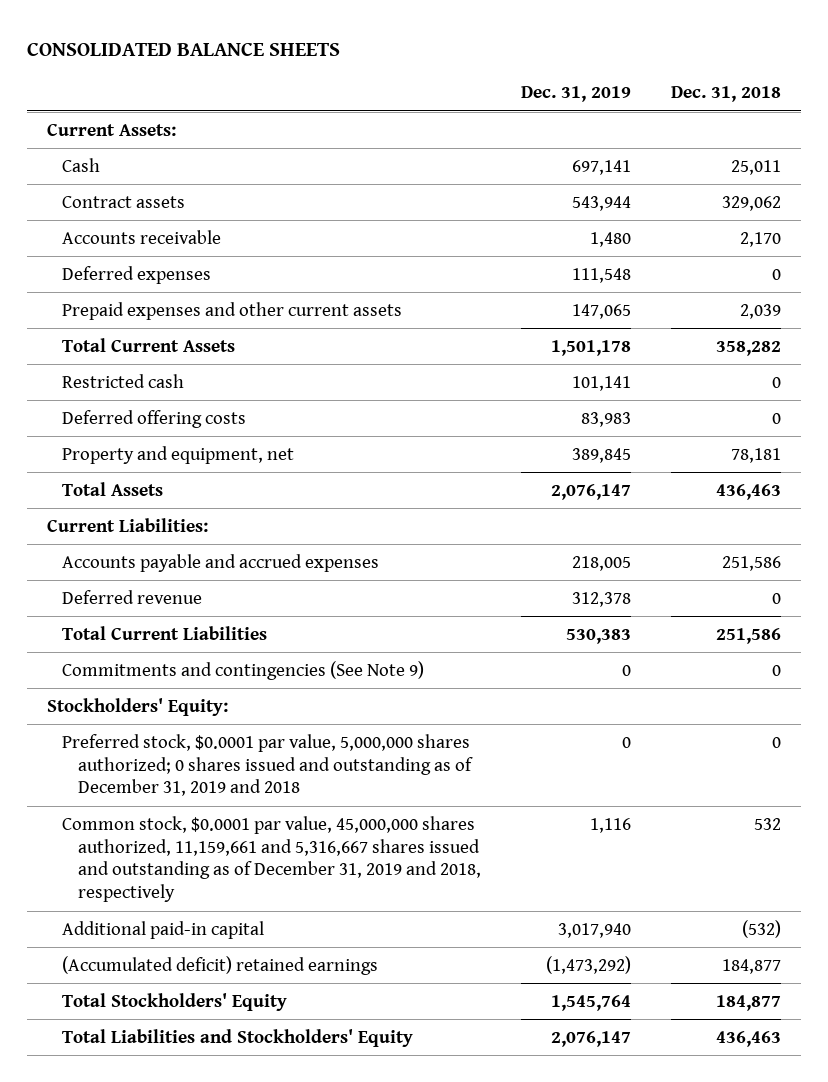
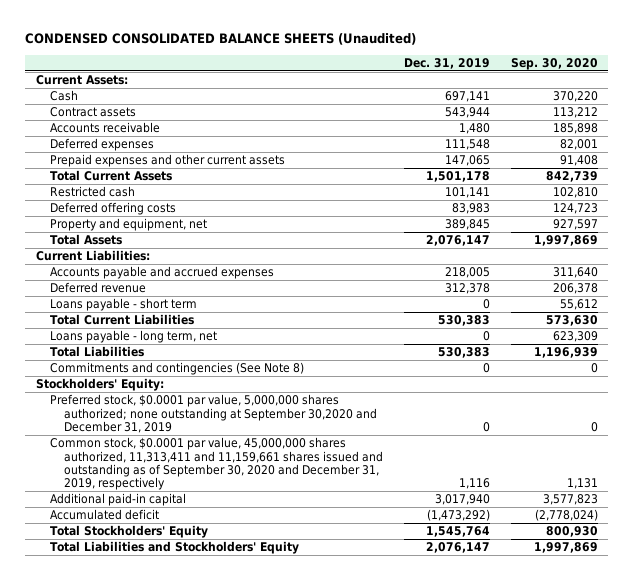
[27,42,341,56] CONSOLIDATED BALANCE SHEETS -> [25,33,417,46] CONDENSED CONSOLIDATED BALANCE SHEETS (Unaudited)
[670,86,781,103] Dec. 31, 2018 -> none
none -> [510,58,598,71] Sep. 30, 2020
none -> [49,298,197,312] Loans payable - short term
none -> [49,330,217,344] Loans payable - long term, net
none -> [49,346,144,358] Total Liabilities
[62,660,425,680] Commitments and contingencies (See Note 9) -> [49,362,304,376] Commitments and contingencies (See Note 8)
[62,733,473,797] Preferred stock, $0.0001 par value, 5,000,000 shares authorized; 0 shares issued and outstanding as of December 31, 2019 and 2018 -> [49,394,377,433] Preferred stock, $0.0001 par value, 5,000,000 shares authorized; none outstanding at September 30,2020 and December 31, 2019
[62,815,481,903] Common stock, $0.0001 par value, 45,000,000 shares authorized, 11,159,661 and 5,316,667 shares issued and outstanding as of December 31, 2019 and 2018, respectively -> [49,437,383,491] Common stock, $0.0001 par value, 45,000,000 shares authorized, 11,313,411 and 11,159,661 shares issued and outstanding as of September 30, 2020 and December 31, 2019, respectively
[62,955,379,975] (Accumulated deficit) retained earnings -> [49,509,159,521] Accumulated deficit

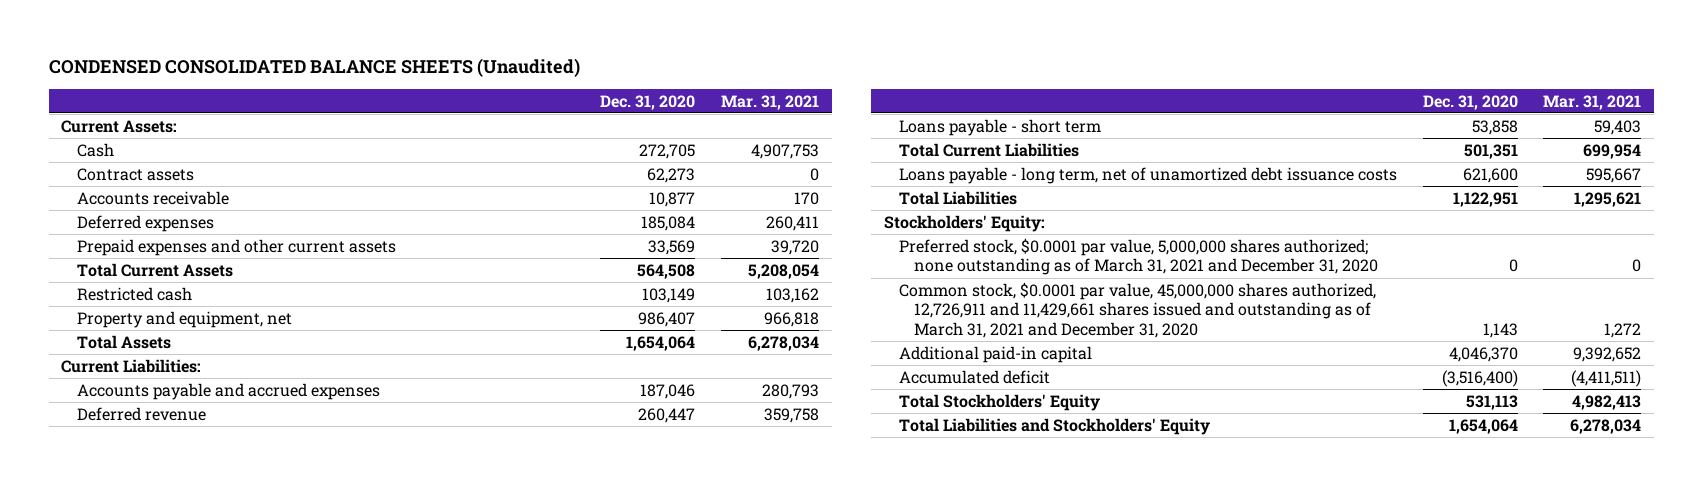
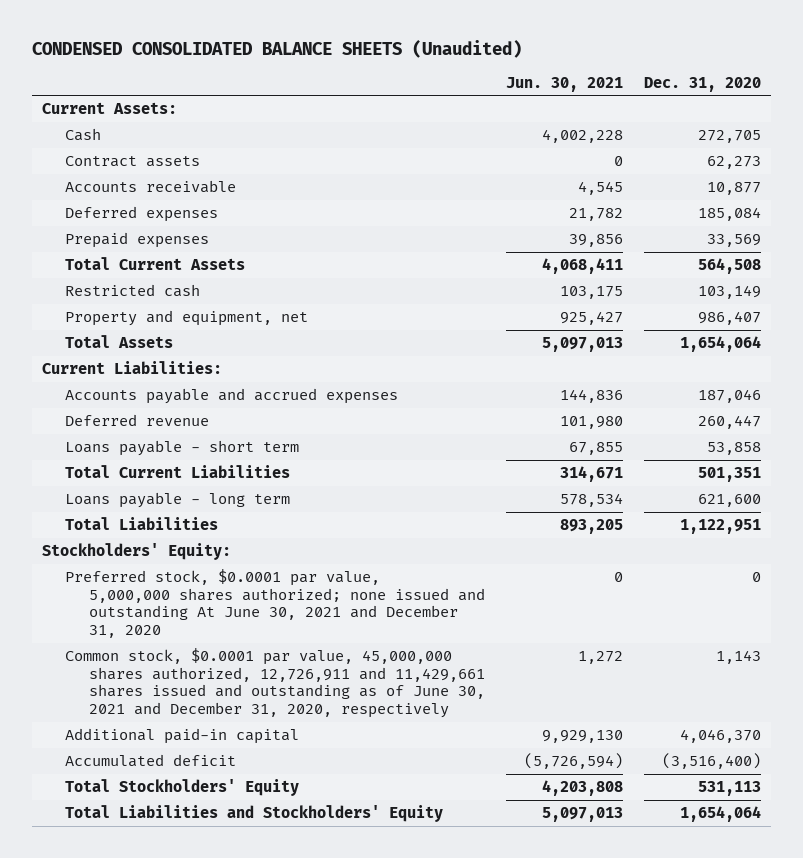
[720,94,819,110] Mar. 31, 2021 -> none
none -> [505,76,623,92] Jun. 30, 2021
[76,238,396,256] Prepaid expenses and other current assets -> [65,232,210,249] Prepaid expenses
[899,166,1398,184] Loans payable - long term, net of unamortized debt issuance costs -> [65,492,291,509] Loans payable - long term
[899,237,1379,276] Preferred stock, $0.0001 par value, 5,000,000 shares authorized; none outstanding as of March 31, 2021 and December 31, 2020 -> [65,569,485,638] Preferred stock, $0.0001 par value, 5,000,000 shares authorized; none issued and outstanding At June 30, 2021 and December 31, 2020
[899,281,1377,338] Common stock, $0.0001 par value, 45,000,000 shares authorized, 12,726,911 and 11,429,661 shares issued and outstanding as of March 31, 2021 and December 31, 2020 -> [65,648,485,718] Common stock, $0.0001 par value, 45,000,000 shares authorized, 12,726,911 and 11,429,661 shares issued and outstanding as of June 30, 2021 and December 31, 2020, respectively

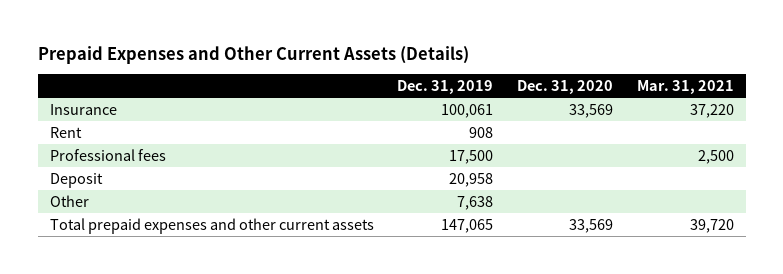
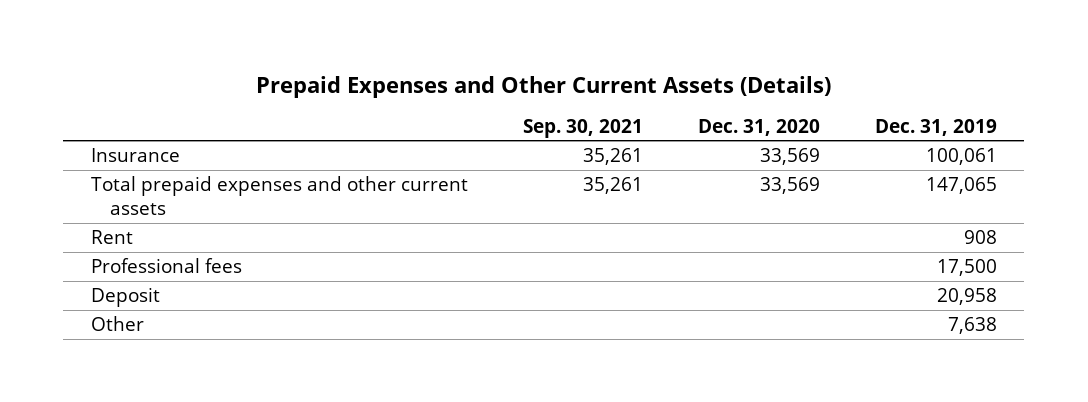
[636,79,734,94] Mar. 31, 2021 -> none
none -> [522,118,643,138] Sep. 30, 2021
[49,217,374,234] Total prepaid expenses and other current assets -> [90,176,468,216] Total prepaid expenses and other current assets

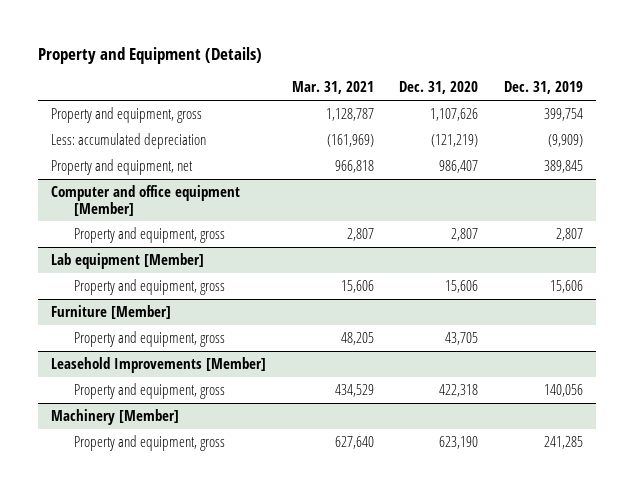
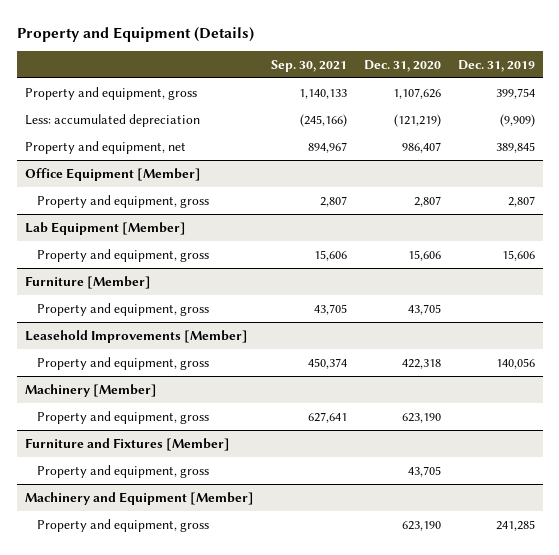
[291,81,374,95] Mar. 31, 2021 -> none
none -> [270,60,347,73] Sep. 30, 2021
[50,184,240,216] Computer and office equipment [Member] -> [24,167,201,181] Office Equipment [Member]
[50,252,204,269] Lab equipment [Member] -> [24,221,186,235] Lab Equipment [Member]
none -> [36,410,209,424] Property and equipment, gross
none -> [24,437,230,451] Furniture and Fixtures [Member]
none -> [36,464,209,478] Property and equipment, gross
none -> [24,491,254,505] Machinery and Equipment [Member]

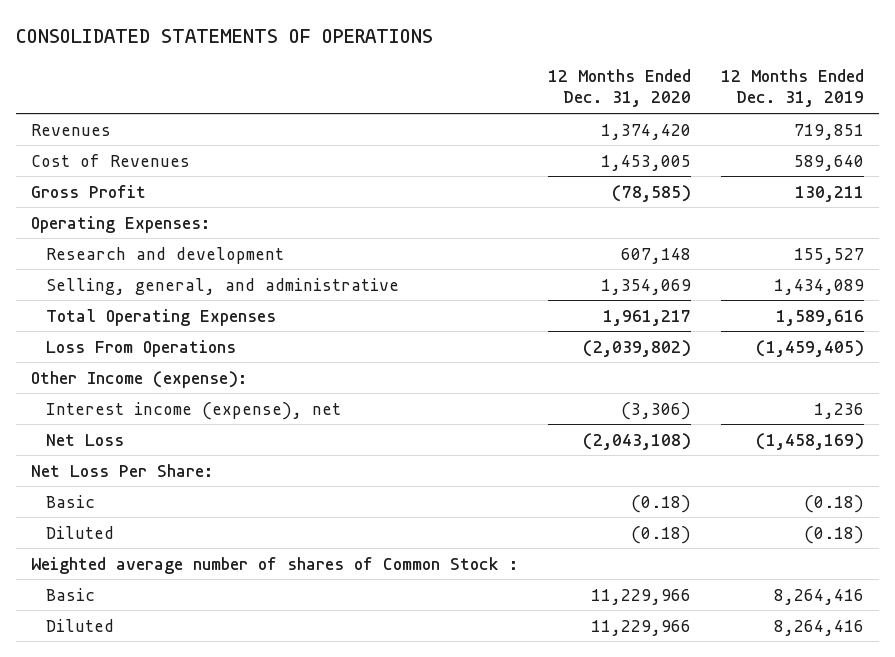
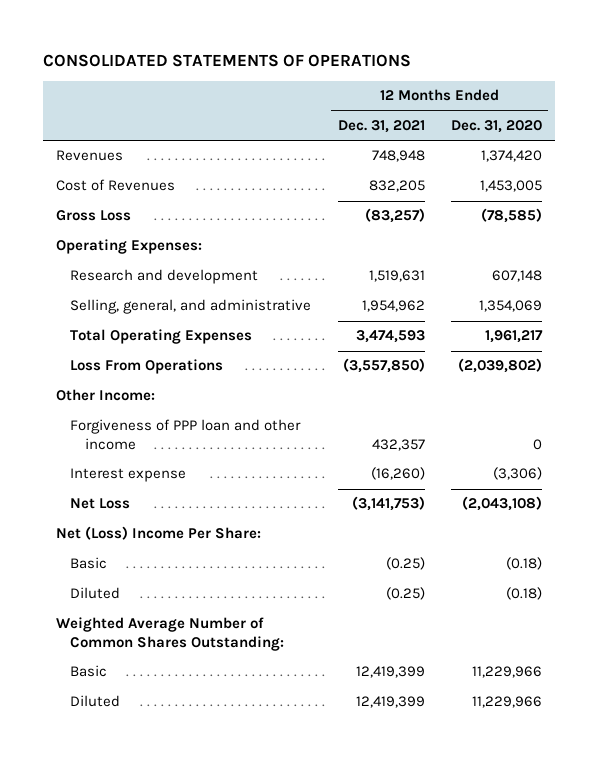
[720,69,864,108] 12 Months Ended Dec. 31, 2019 -> none
none -> [337,119,425,133] Dec. 31, 2021
[30,184,146,198] Gross Profit -> [55,210,131,222] Gross Loss
[30,370,247,388] Other Income (expense): -> [55,389,155,402] Other Income:
none -> [70,419,302,450] Forgiveness of PPP loan and other income
[46,401,342,420] Interest income (expense), net -> [70,468,187,483] Interest expense
[30,463,213,477] Net Loss Per Share: -> [55,526,261,541] Net (Loss) Income Per Share:
[30,556,518,574] Weighted average number of shares of Common Stock : -> [55,617,285,651] Weighted Average Number of Common Shares Outstanding:

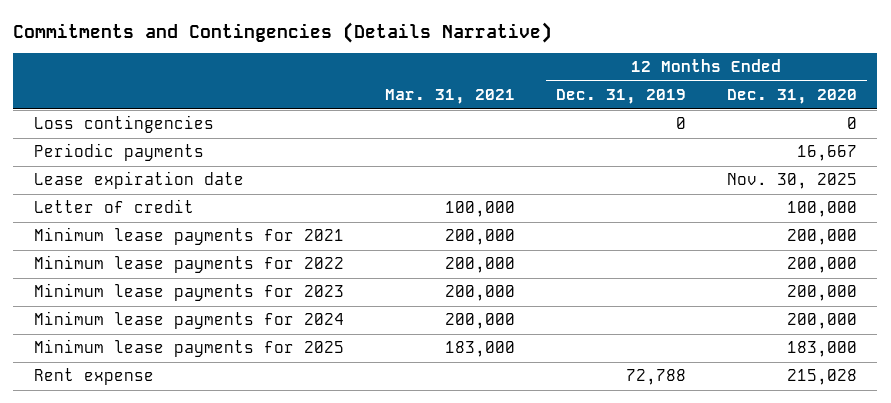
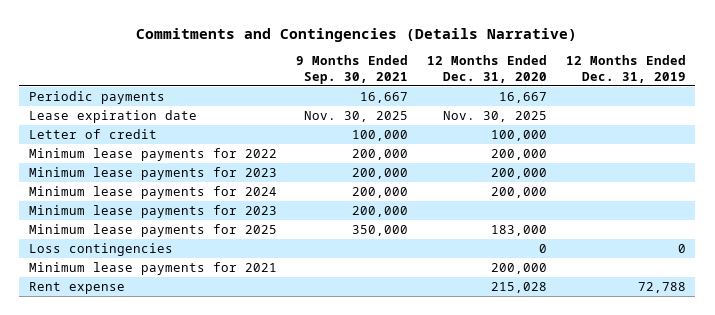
[384,89,515,105] Mar. 31, 2021 -> none
none -> [295,55,408,84] 9 Months Ended Sep. 30, 2021
none -> [28,205,277,219] Minimum lease payments for 2023
[33,115,214,134] Loss contingencies -> [28,243,173,257] Loss contingencies
[33,227,344,246] Minimum lease payments for 2021 -> [28,262,277,276] Minimum lease payments for 2021

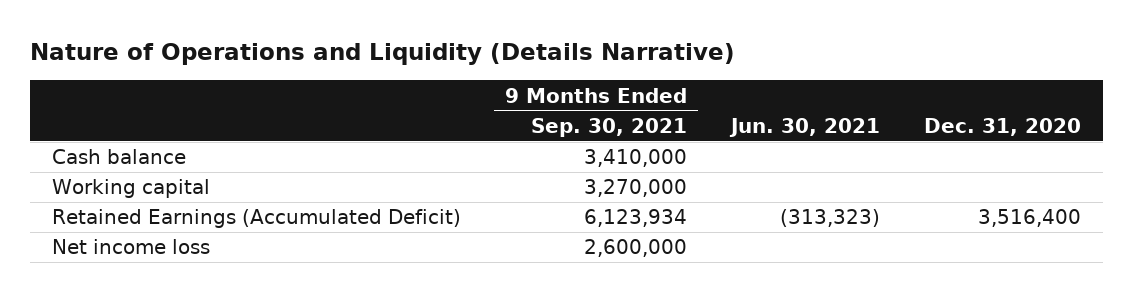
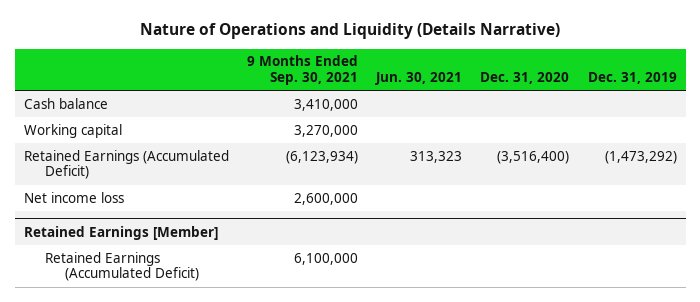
none -> [587,72,677,85] Dec. 31, 2019
[583,209,687,228] 6,123,934 -> [285,150,358,164] (6,123,934)
[779,209,880,228] (313,323) -> [410,150,463,163] 313,323
[977,209,1081,228] 3,516,400 -> [497,150,570,164] (3,516,400)
none -> [23,225,218,240] Retained Earnings [Member]
none -> [44,251,200,282] Retained Earnings (Accumulated Deficit)

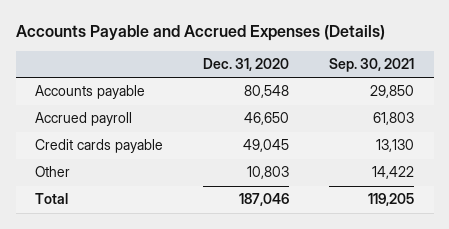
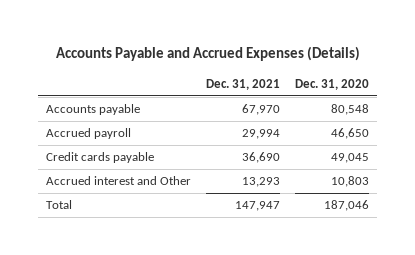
[328,58,414,73] Sep. 30, 2021 -> none
none -> [206,78,281,90] Dec. 31, 2021
[35,166,71,178] Other -> [45,176,191,186] Accrued interest and Other

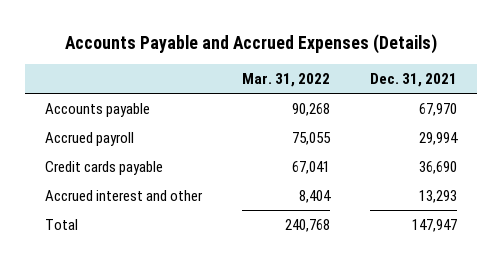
[295,78,370,90] Dec. 31, 2020 -> none
none -> [242,73,331,88] Mar. 31, 2022
[45,176,191,186] Accrued interest and Other -> [45,189,204,201] Accrued interest and other

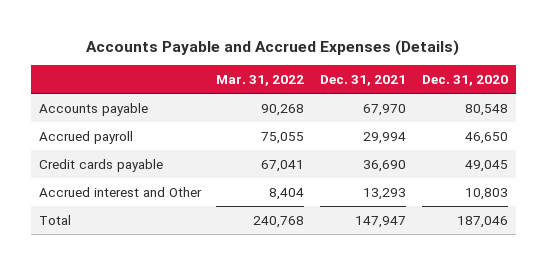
none -> [422,74,509,86] Dec. 31, 2020
[45,189,204,201] Accrued interest and other -> [38,186,202,197] Accrued interest and Other

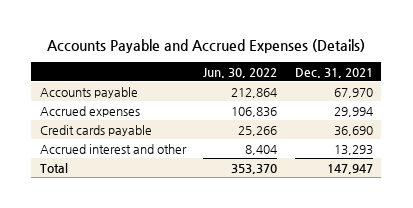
[216,74,305,86] Mar. 31, 2022 -> none
[422,74,509,86] Dec. 31, 2020 -> none
none -> [203,67,278,78] Jun. 30, 2022
[38,130,133,144] Accrued payroll -> [39,105,140,117] Accrued expenses
[38,186,202,197] Accrued interest and Other -> [39,143,187,154] Accrued interest and other

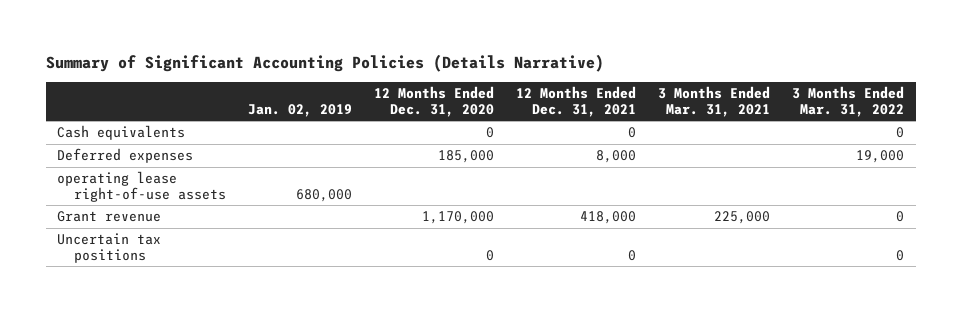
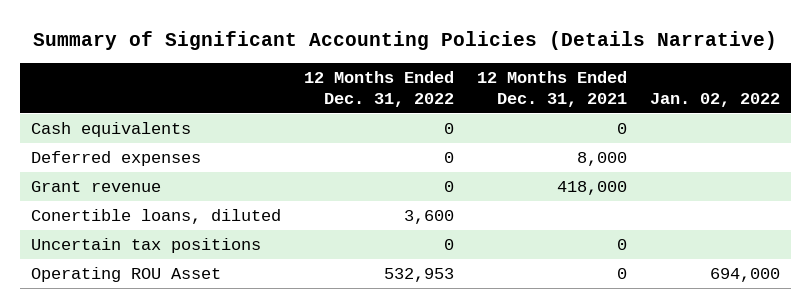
[247,103,352,117] Jan. 02, 2019 -> none
[373,85,494,117] 12 Months Ended Dec. 31, 2020 -> none
[658,85,771,117] 3 Months Ended Mar. 31, 2021 -> none
[792,85,905,117] 3 Months Ended Mar. 31, 2022 -> none
none -> [304,70,455,107] 12 Months Ended Dec. 31, 2022
none -> [649,92,780,107] Jan. 02, 2022
[57,171,226,203] operating lease right-of-use assets -> none
none -> [31,209,282,225] Conertible loans, diluted
none -> [31,267,222,283] Operating ROU Asset

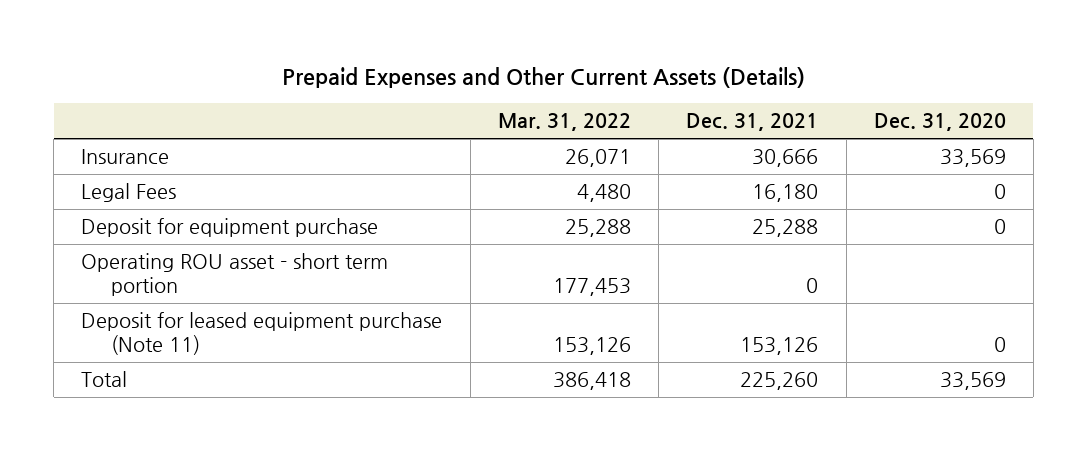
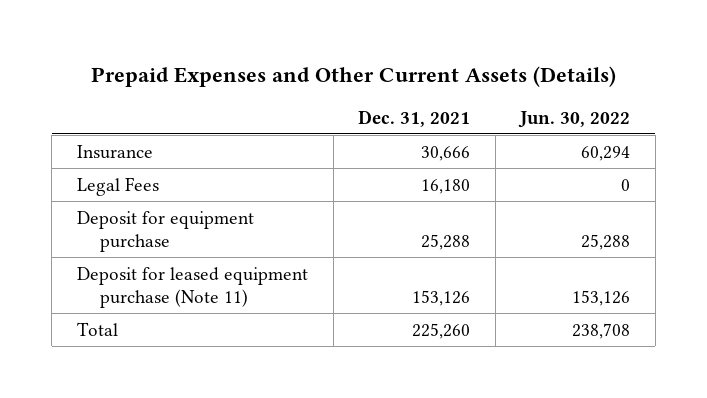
[497,113,631,132] Mar. 31, 2022 -> none
[873,113,1006,132] Dec. 31, 2020 -> none
none -> [518,110,631,128] Jun. 30, 2022
[81,253,389,296] Operating ROU asset - short term portion -> none

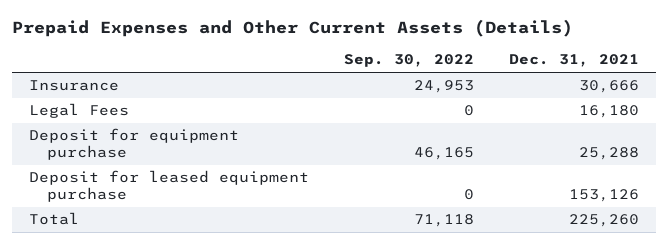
[518,110,631,128] Jun. 30, 2022 -> none
none -> [343,54,474,68] Sep. 30, 2022
[76,266,308,308] Deposit for leased equipment purchase (Note 11) -> [29,170,310,202] Deposit for leased equipment purchase

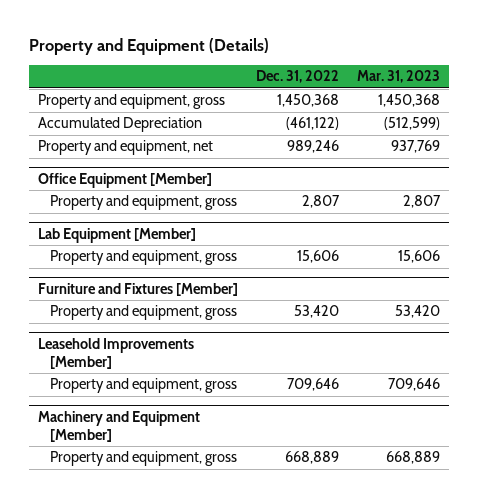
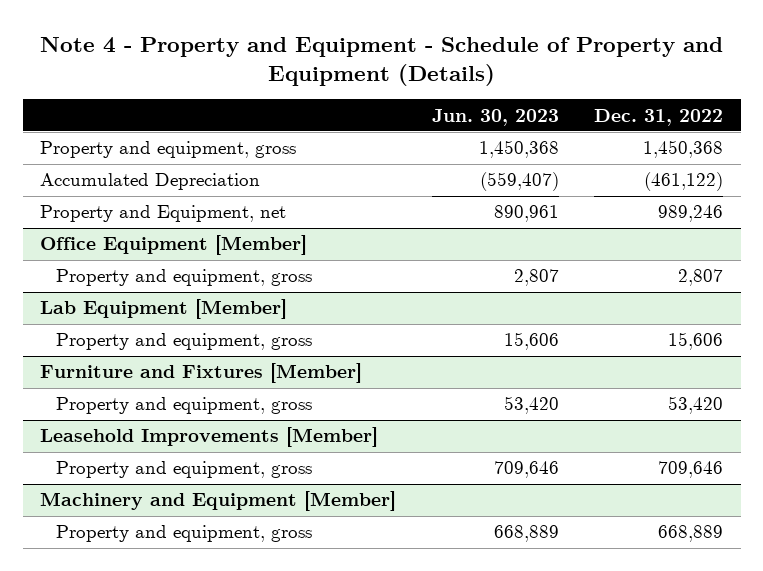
[28,37,269,55] Property and Equipment (Details) -> [39,36,723,86] Note 4 - Property and Equipment - Schedule of Property and Equipment (Details)
[357,70,441,84] Mar. 31, 2023 -> none
none -> [431,108,559,126] Jun. 30, 2023
[37,140,213,156] Property and equipment, net -> [40,205,287,223] Property and Equipment, net

